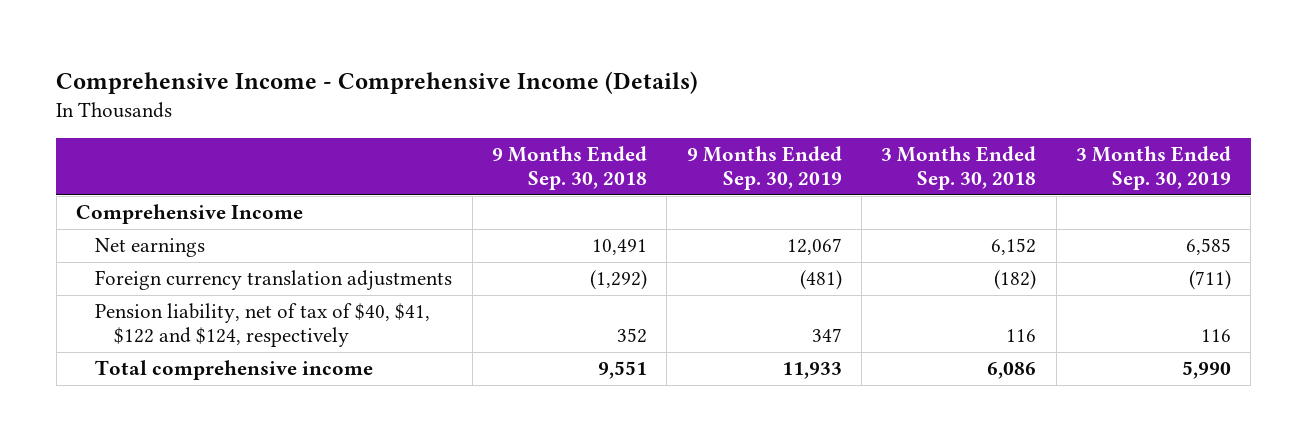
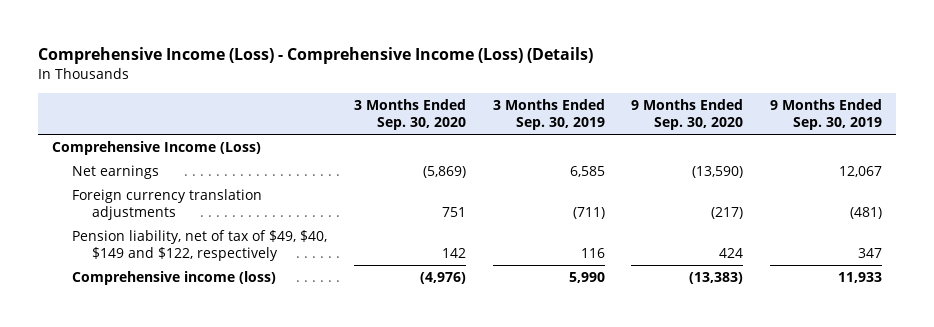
[56,70,699,94] Comprehensive Income - Comprehensive Income (Details) -> [38,46,594,64] Comprehensive Income (Loss) - Comprehensive Income (Loss) (Details)
[491,145,647,190] 9 Months Ended Sep. 30, 2018 -> none
[881,145,1037,190] 3 Months Ended Sep. 30, 2018 -> none
none -> [353,99,466,131] 3 Months Ended Sep. 30, 2020
none -> [631,99,744,131] 9 Months Ended Sep. 30, 2020
[76,204,304,225] Comprehensive Income -> [51,141,261,156] Comprehensive Income (Loss)
[95,303,431,348] Pension liability, net of tax of $40, $41, $122 and $124, respectively -> [72,230,328,262] Pension liability, net of tax of $49, $40, $149 and $122, respectively
[95,360,374,381] Total comprehensive income -> [72,271,277,286] Comprehensive income (loss)

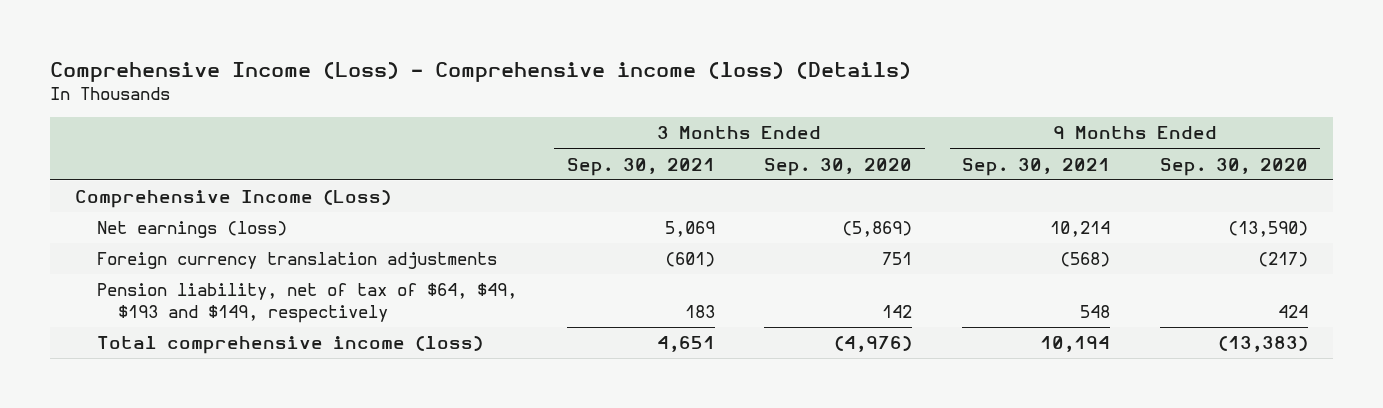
[38,46,594,64] Comprehensive Income (Loss) - Comprehensive Income (Loss) (Details) -> [50,61,912,82] Comprehensive Income (Loss) - Comprehensive income (loss) (Details)
[492,99,605,131] 3 Months Ended Sep. 30, 2019 -> none
[770,99,883,131] 9 Months Ended Sep. 30, 2019 -> none
none -> [566,157,715,176] Sep. 30, 2021
none -> [962,157,1111,176] Sep. 30, 2021
[72,165,160,180] Net earnings -> [96,221,287,239] Net earnings (loss)
[72,230,328,262] Pension liability, net of tax of $49, $40, $149 and $122, respectively -> [96,283,517,324] Pension liability, net of tax of $64, $49, $193 and $149, respectively
[72,271,277,286] Comprehensive income (loss) -> [96,336,483,355] Total comprehensive income (loss)

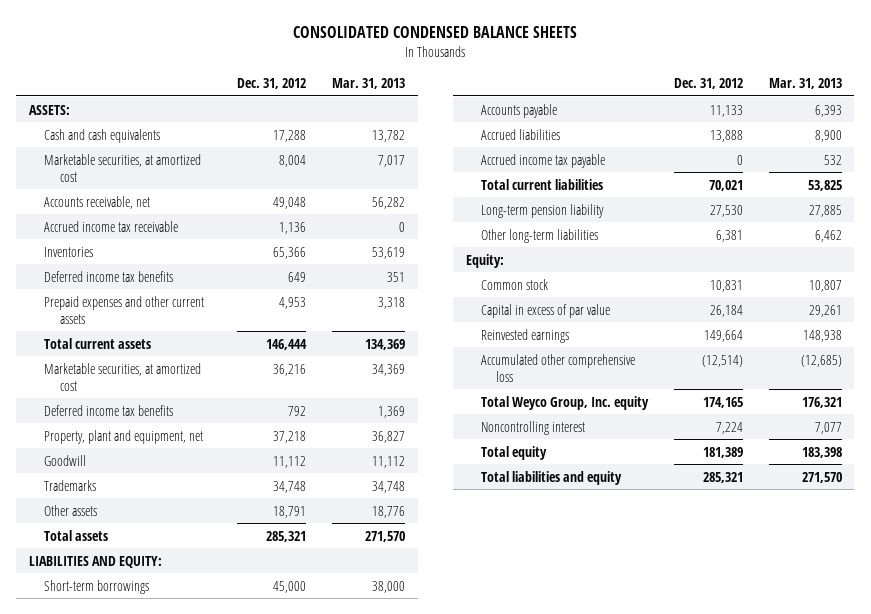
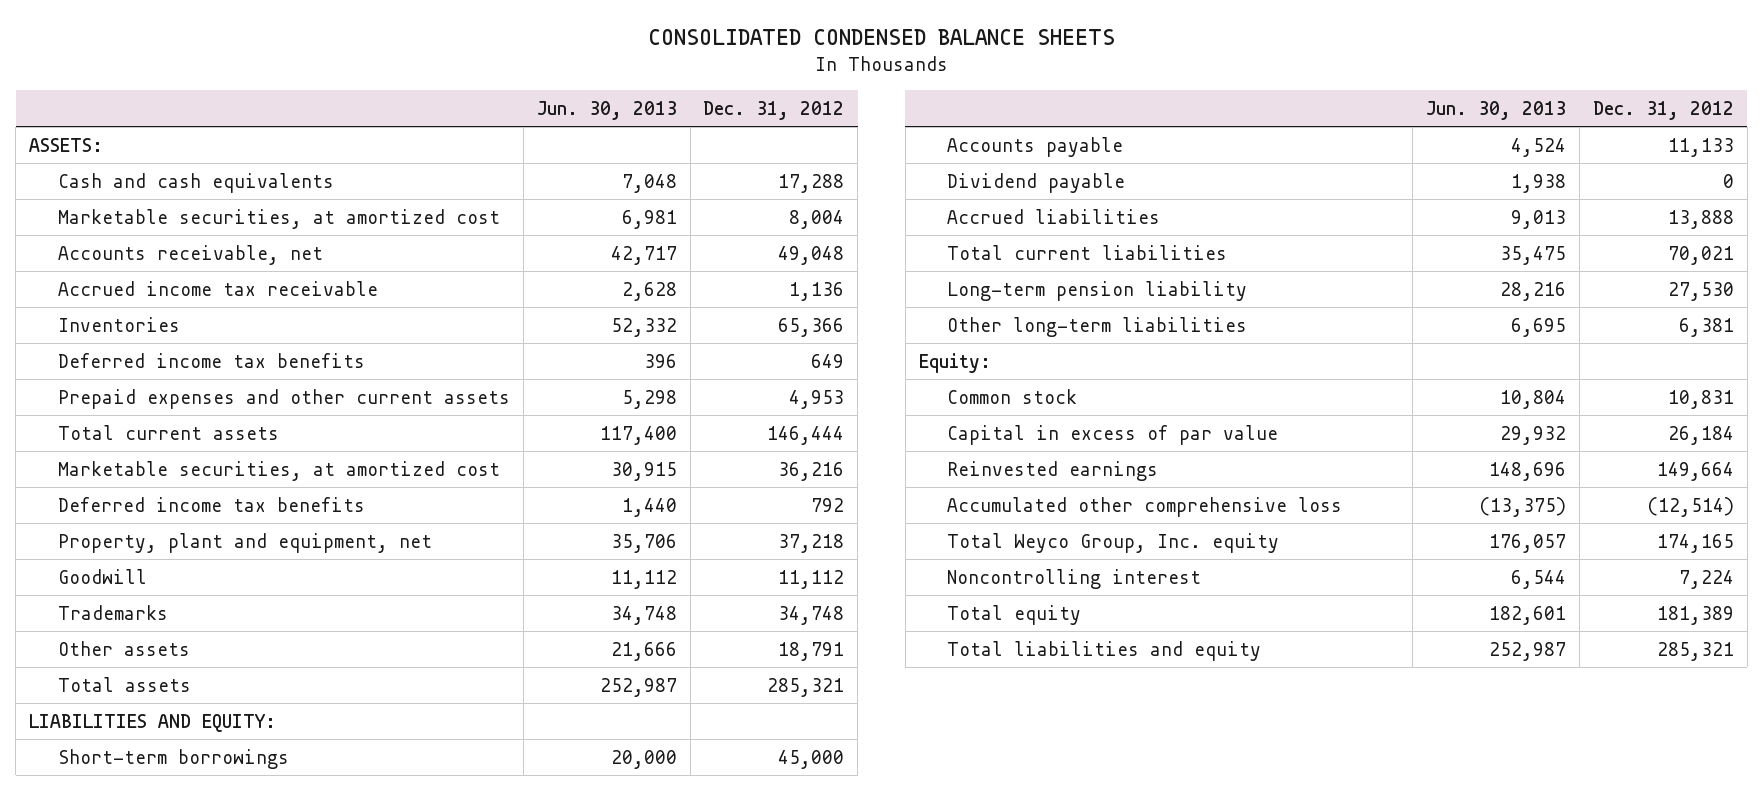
[332,78,406,90] Mar. 31, 2013 -> none
none -> [536,100,677,120] Jun. 30, 2013
none -> [947,172,1126,193] Dividend payable
[480,153,605,168] Accrued income tax payable -> none

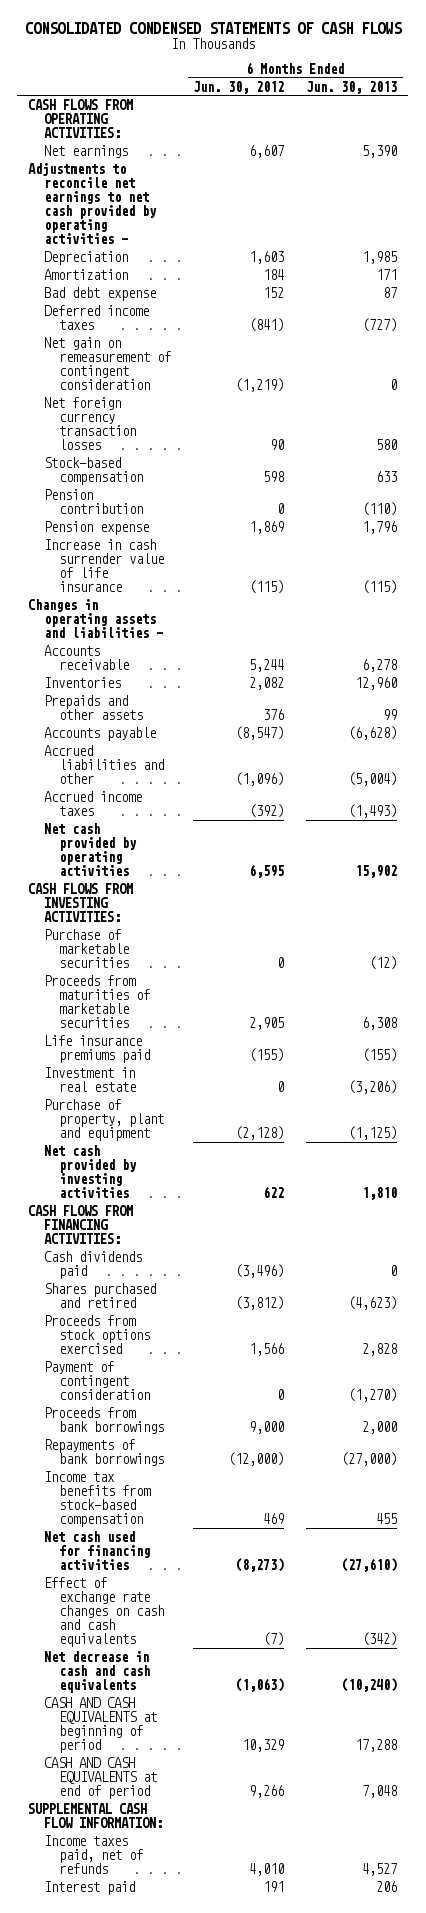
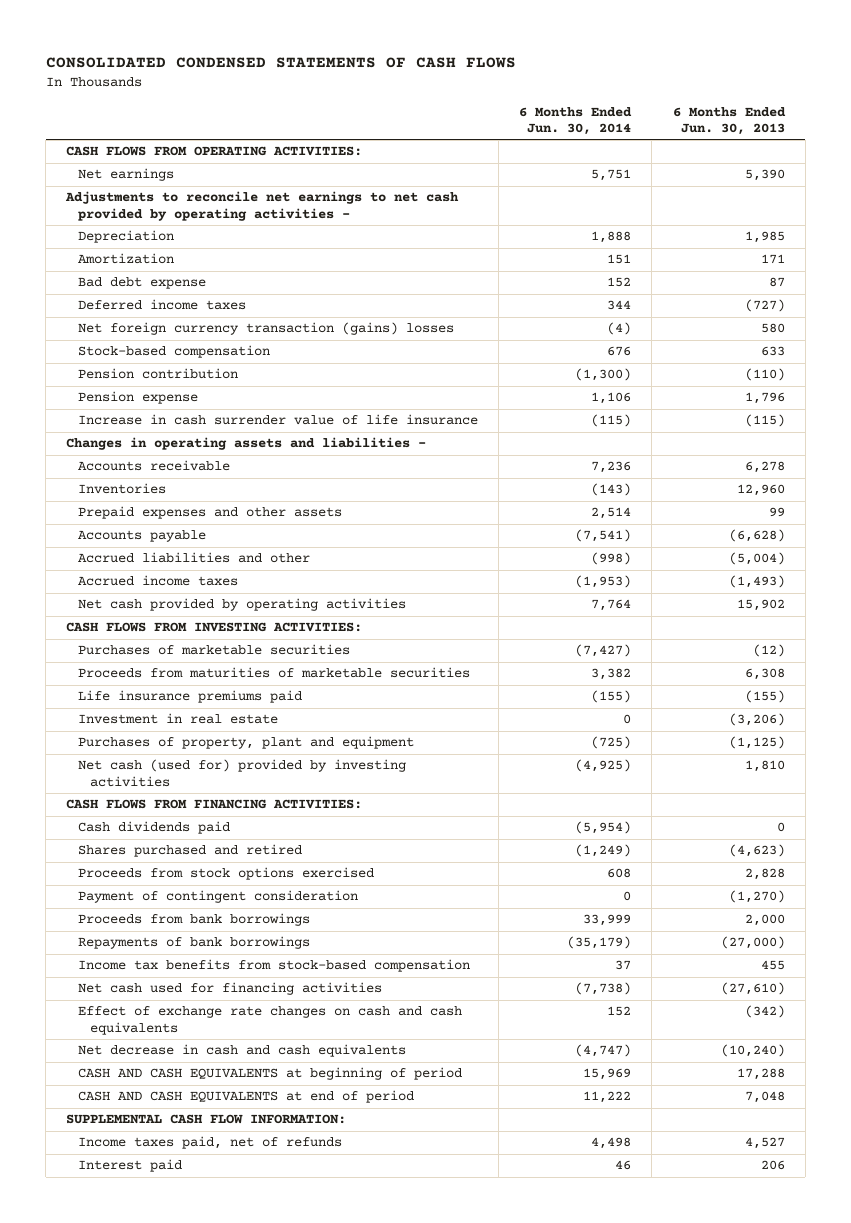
[193,80,285,94] Jun. 30, 2012 -> none
none -> [519,106,633,136] 6 Months Ended Jun. 30, 2014
[43,336,172,391] Net gain on remeasurement of contingent consideration -> none
[43,396,137,451] Net foreign currency transaction losses -> [78,322,455,336] Net foreign currency transaction (gains) losses
[43,694,144,721] Prepaids and other assets -> [78,506,343,520] Prepaid expenses and other assets
[43,928,130,969] Purchase of marketable securities -> [78,644,351,656] Purchases of marketable securities
[43,1098,165,1142] Purchase of property, plant and equipment -> [78,736,415,750] Purchases of property, plant and equipment
[43,1144,138,1199] Net cash provided by investing activities -> [78,759,407,787] Net cash (used for) provided by investing activities

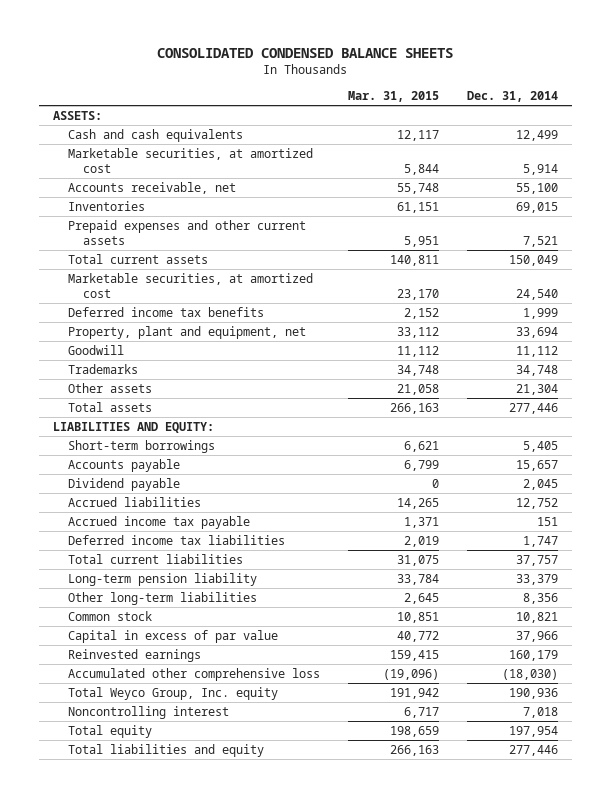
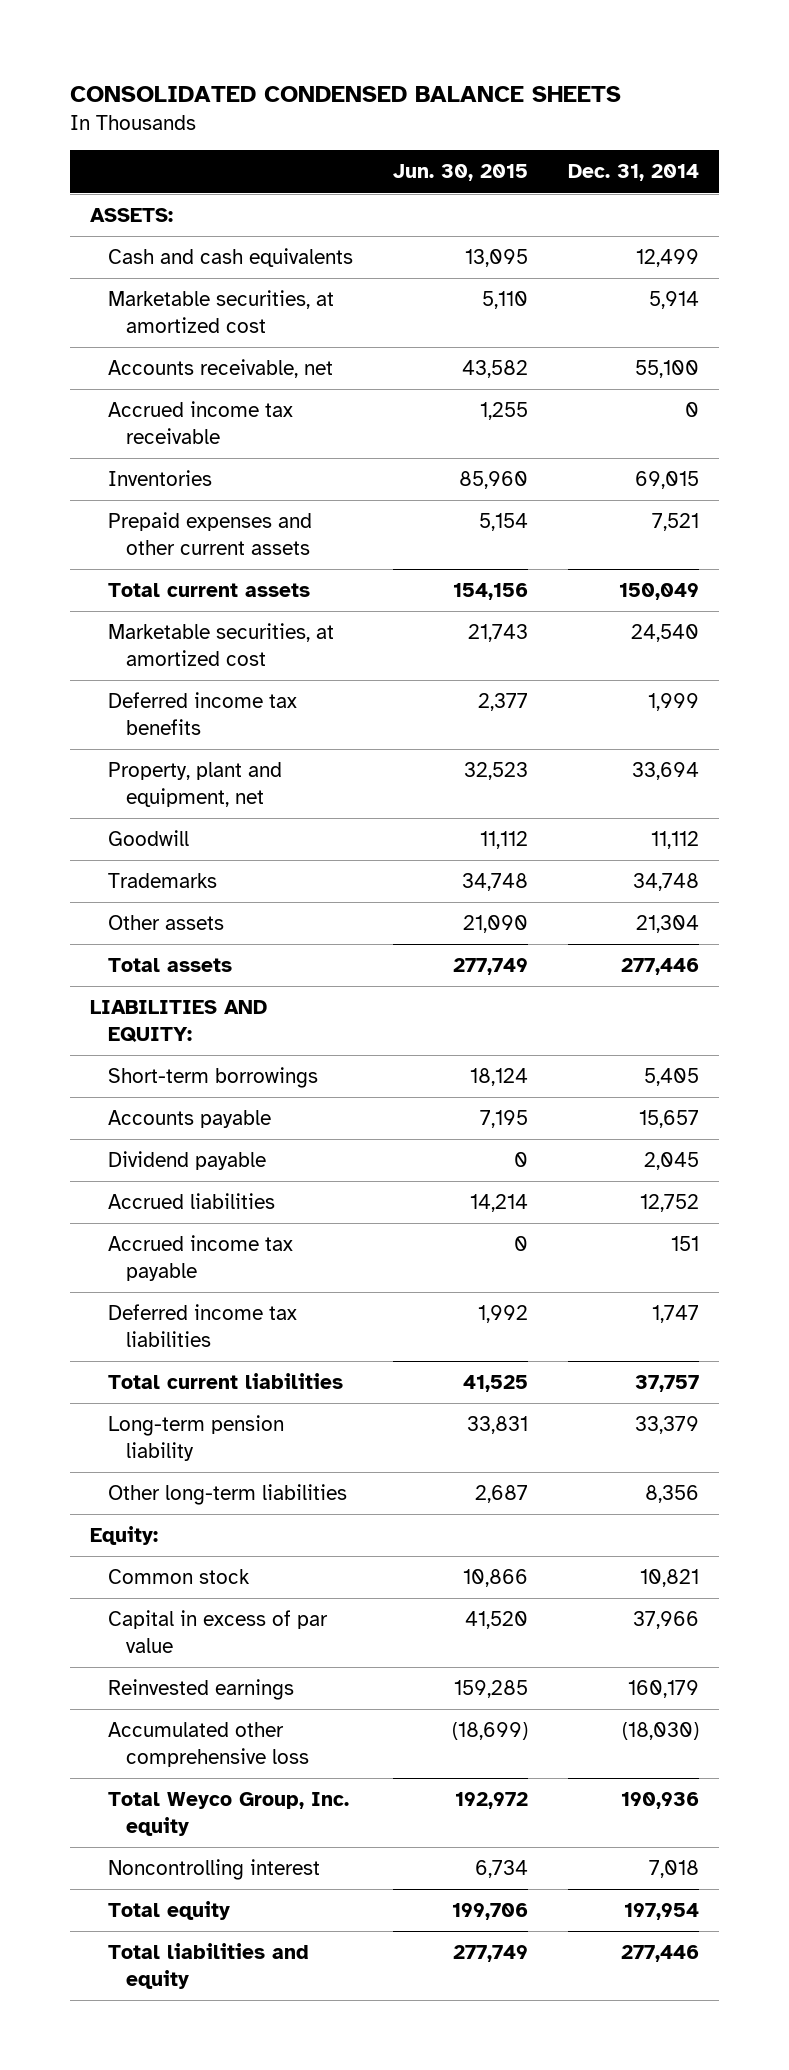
[347,91,439,103] Mar. 31, 2015 -> none
none -> [393,164,529,182] Jun. 30, 2015
none -> [108,401,294,444] Accrued income tax receivable
none -> [90,1526,159,1546] Equity:

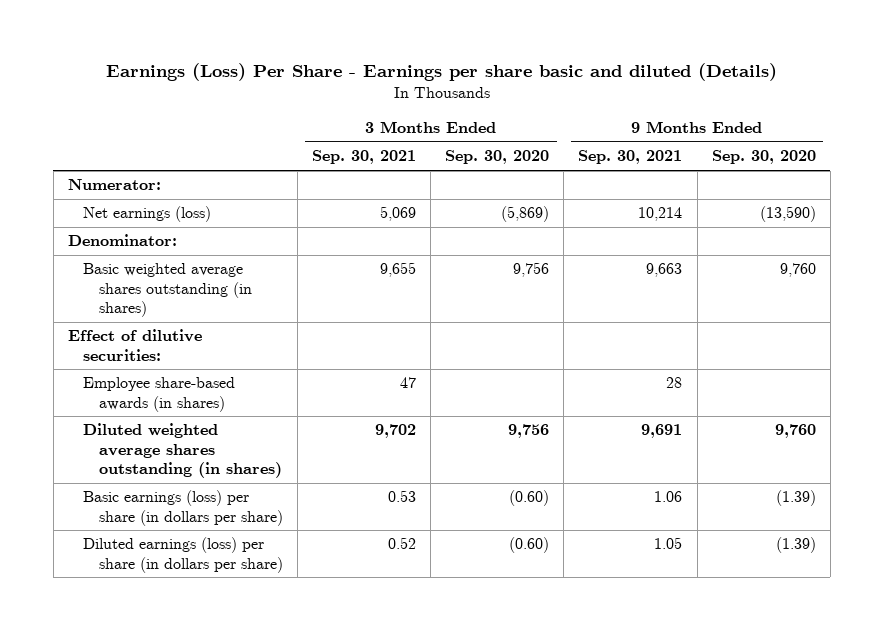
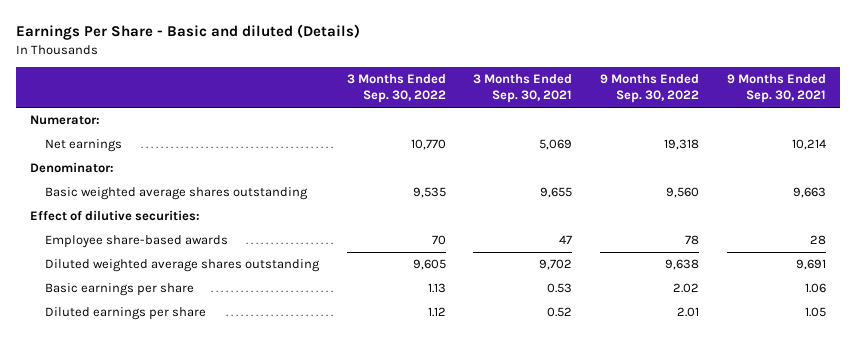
[105,63,777,82] Earnings (Loss) Per Share - Earnings per share basic and diluted (Details) -> [15,24,360,41] Earnings Per Share - Basic and diluted (Details)
[445,150,550,165] Sep. 30, 2020 -> none
[711,150,816,165] Sep. 30, 2020 -> none
none -> [346,74,446,104] 3 Months Ended Sep. 30, 2022
none -> [600,74,700,104] 9 Months Ended Sep. 30, 2022
[83,206,212,223] Net earnings (loss) -> [45,139,123,153] Net earnings
[83,263,253,317] Basic weighted average shares outstanding (in shares) -> [45,187,309,201] Basic weighted average shares outstanding
[83,377,236,412] Employee share-based awards (in shares) -> [45,235,229,249] Employee share-based awards
[83,423,283,478] Diluted weighted average shares outstanding (in shares) -> [45,259,321,273] Diluted weighted average shares outstanding
[83,490,284,526] Basic earnings (loss) per share (in dollars per share) -> [45,283,195,297] Basic earnings per share
[83,537,284,573] Diluted earnings (loss) per share (in dollars per share) -> [45,307,207,321] Diluted earnings per share

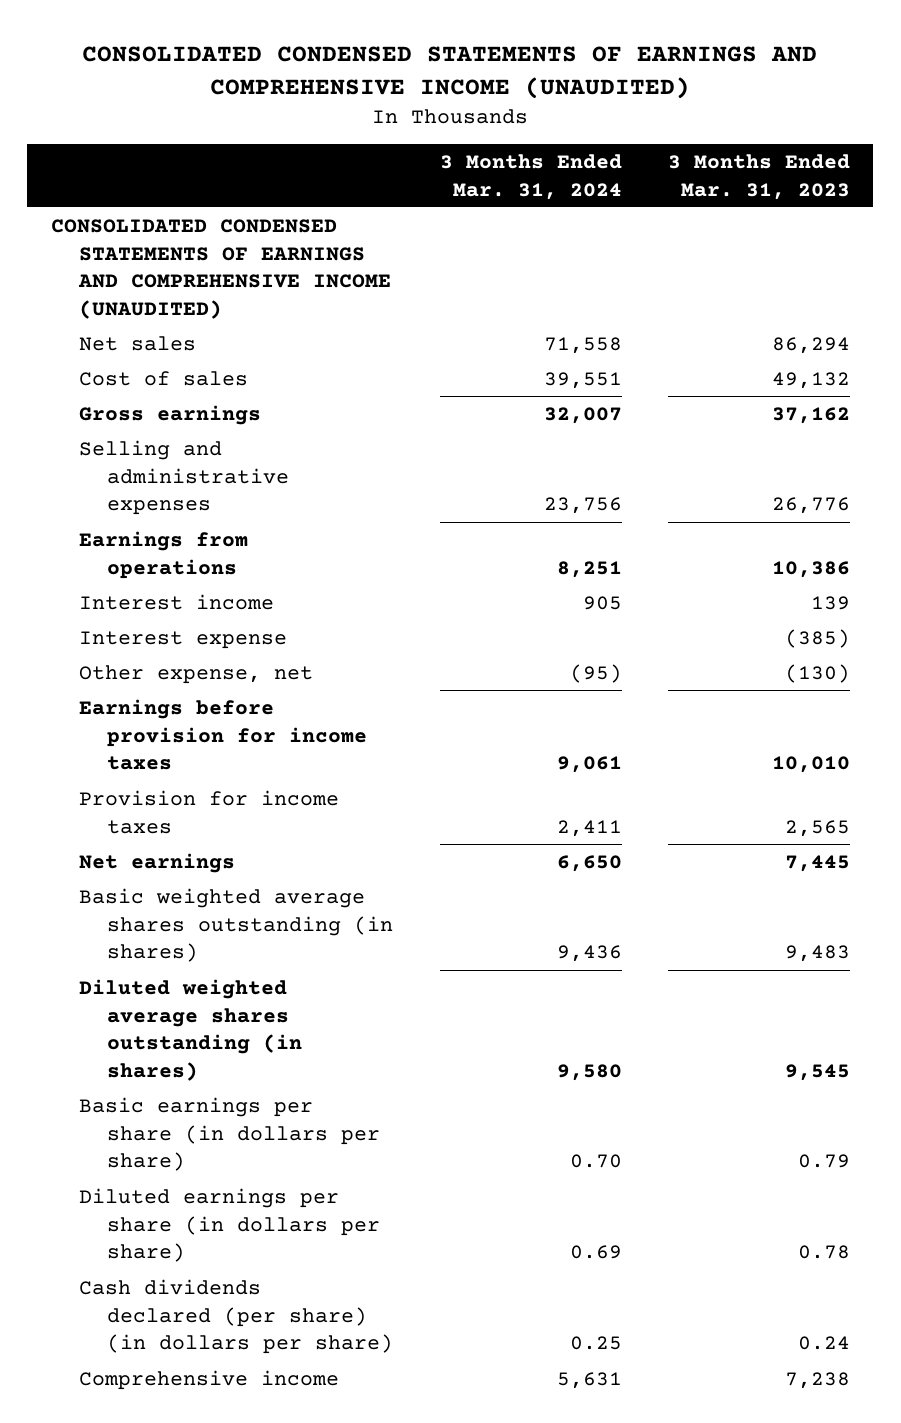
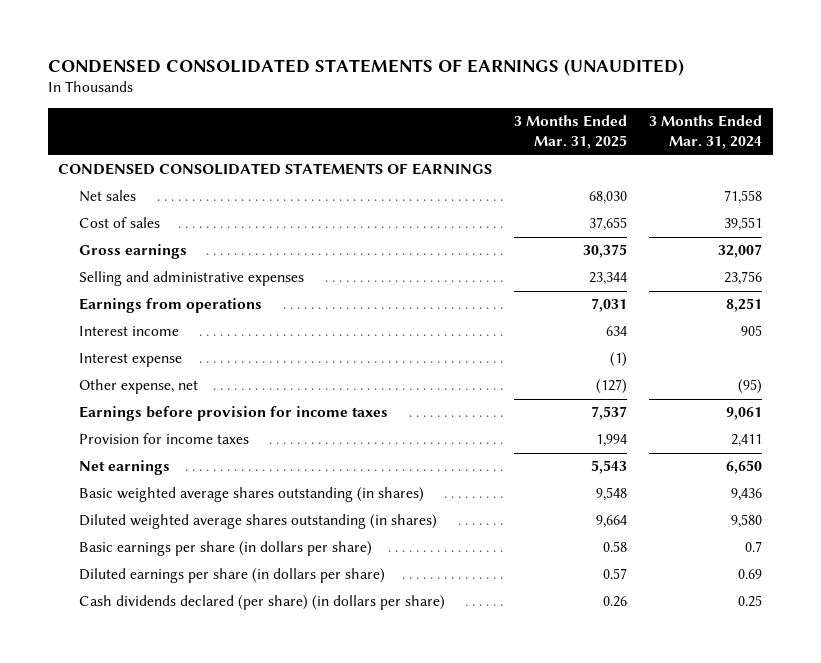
[82,45,818,99] CONSOLIDATED CONDENSED STATEMENTS OF EARNINGS AND COMPREHENSIVE INCOME (UNAUDITED) -> [47,58,684,76] CONDENSED CONSOLIDATED STATEMENTS OF EARNINGS (UNAUDITED)
[668,153,851,200] 3 Months Ended Mar. 31, 2023 -> none
none -> [514,115,628,150] 3 Months Ended Mar. 31, 2025
[50,218,391,320] CONSOLIDATED CONDENSED STATEMENTS OF EARNINGS AND COMPREHENSIVE INCOME (UNAUDITED) -> [58,163,493,176] CONDENSED CONSOLIDATED STATEMENTS OF EARNINGS
[569,1154,622,1169] 0.70 -> [745,541,763,553] 0.7
[78,1369,339,1390] Comprehensive income -> none

